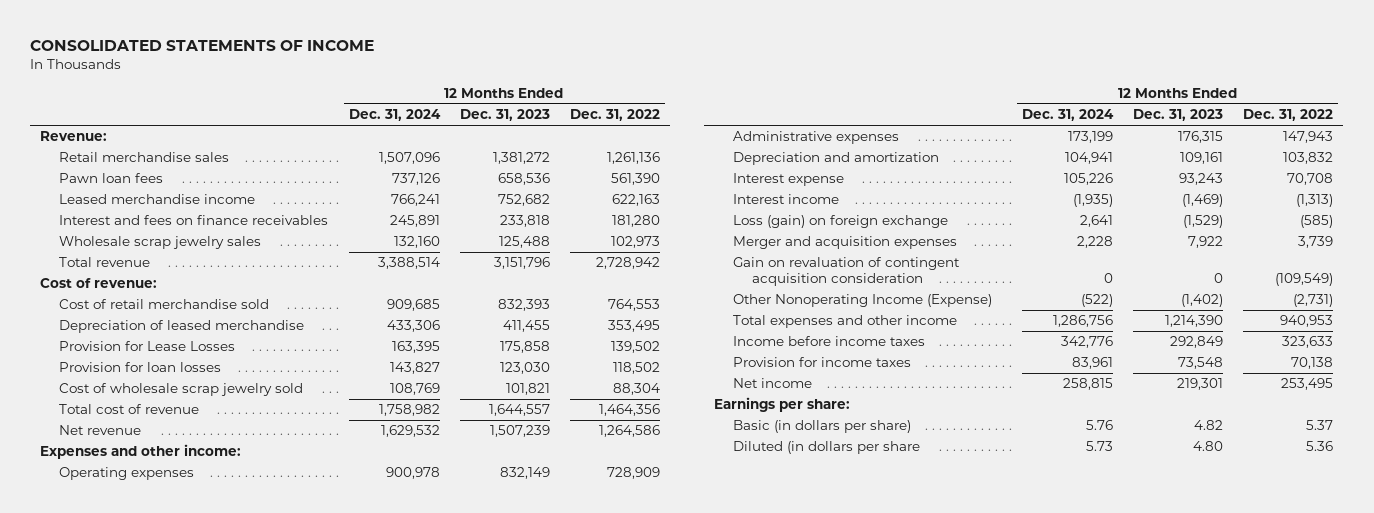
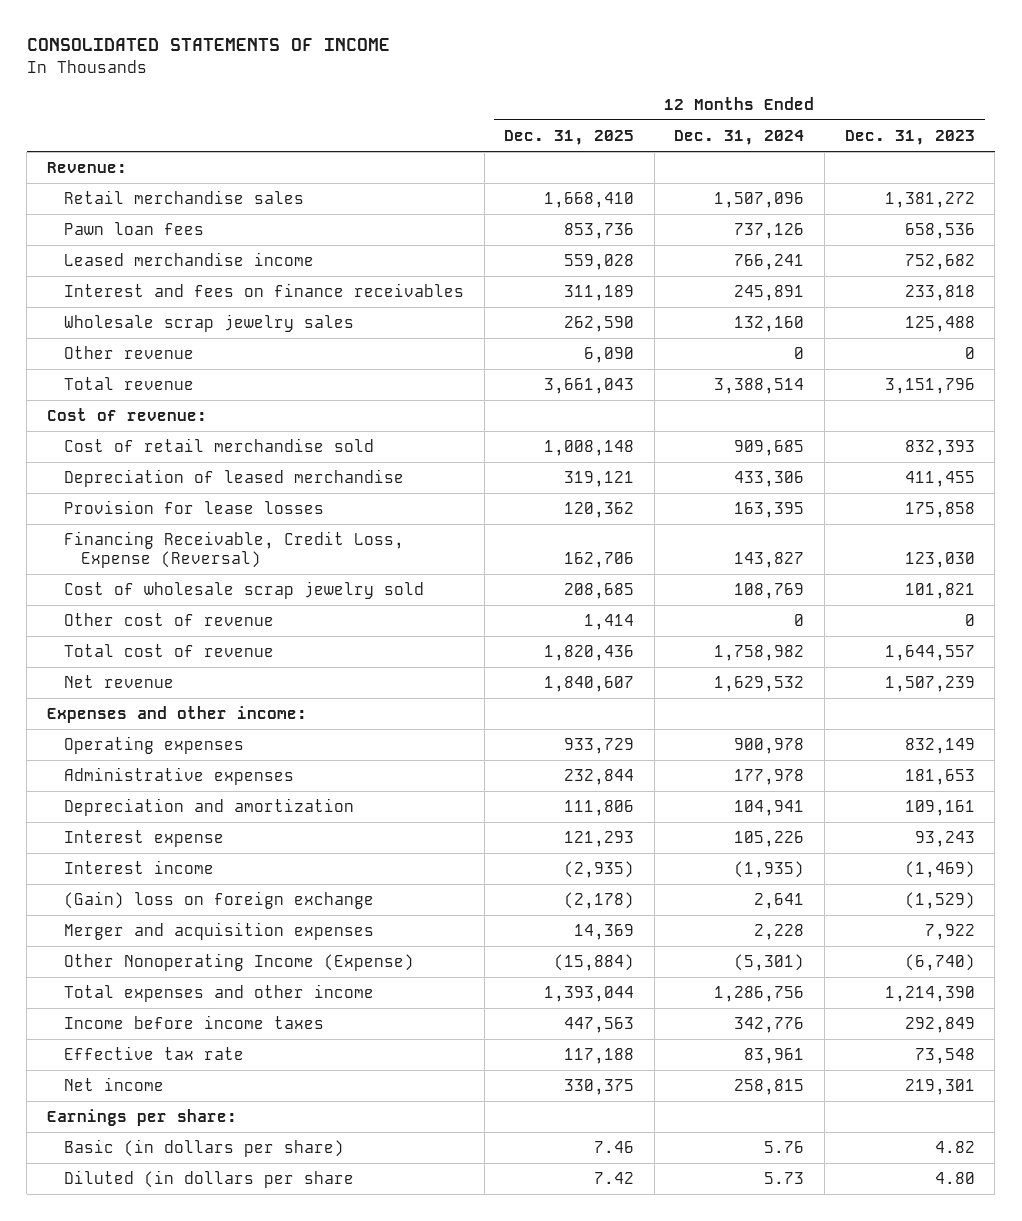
[570,109,661,122] Dec. 31, 2022 -> none
none -> [504,129,635,145] Dec. 31, 2025
none -> [64,346,195,360] Other revenue
[59,341,236,352] Provision for Lease Losses -> [64,500,325,515] Provision for lease losses
[59,362,222,373] Provision for loan losses -> [64,531,405,568] Financing Receivable, Credit Loss, Expense (Reversal)
none -> [64,613,275,627] Other cost of revenue
[1067,131,1113,144] 173,199 -> [734,769,805,786] 177,978
[1178,131,1224,144] 176,315 -> [904,769,975,786] 181,653
[732,215,948,229] Loss (gain) on foreign exchange -> [64,891,375,910] (Gain) loss on foreign exchange
[732,257,960,286] Gain on revaluation of contingent acquisition consideration -> none
[1080,294,1113,308] (522) -> [734,954,805,972] (5,301)
[1181,294,1224,308] (1,402) -> [904,954,975,972] (6,740)
[732,357,911,368] Provision for income taxes -> [64,1046,245,1061] Effective tax rate

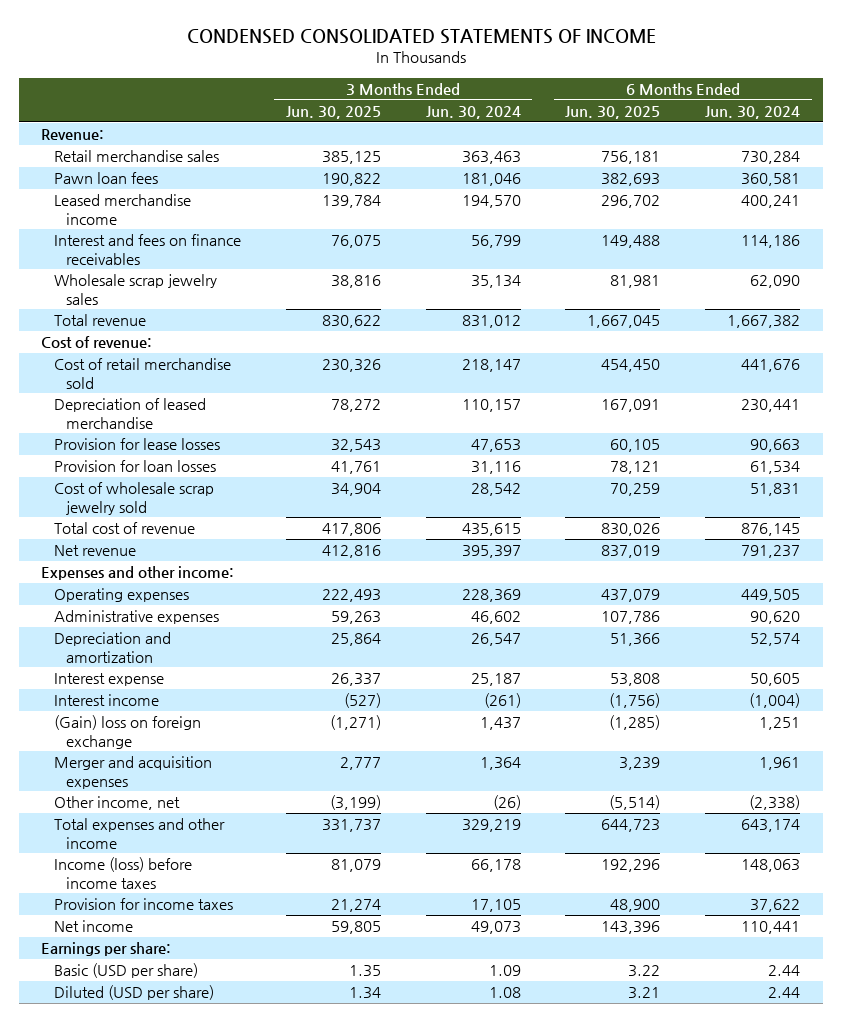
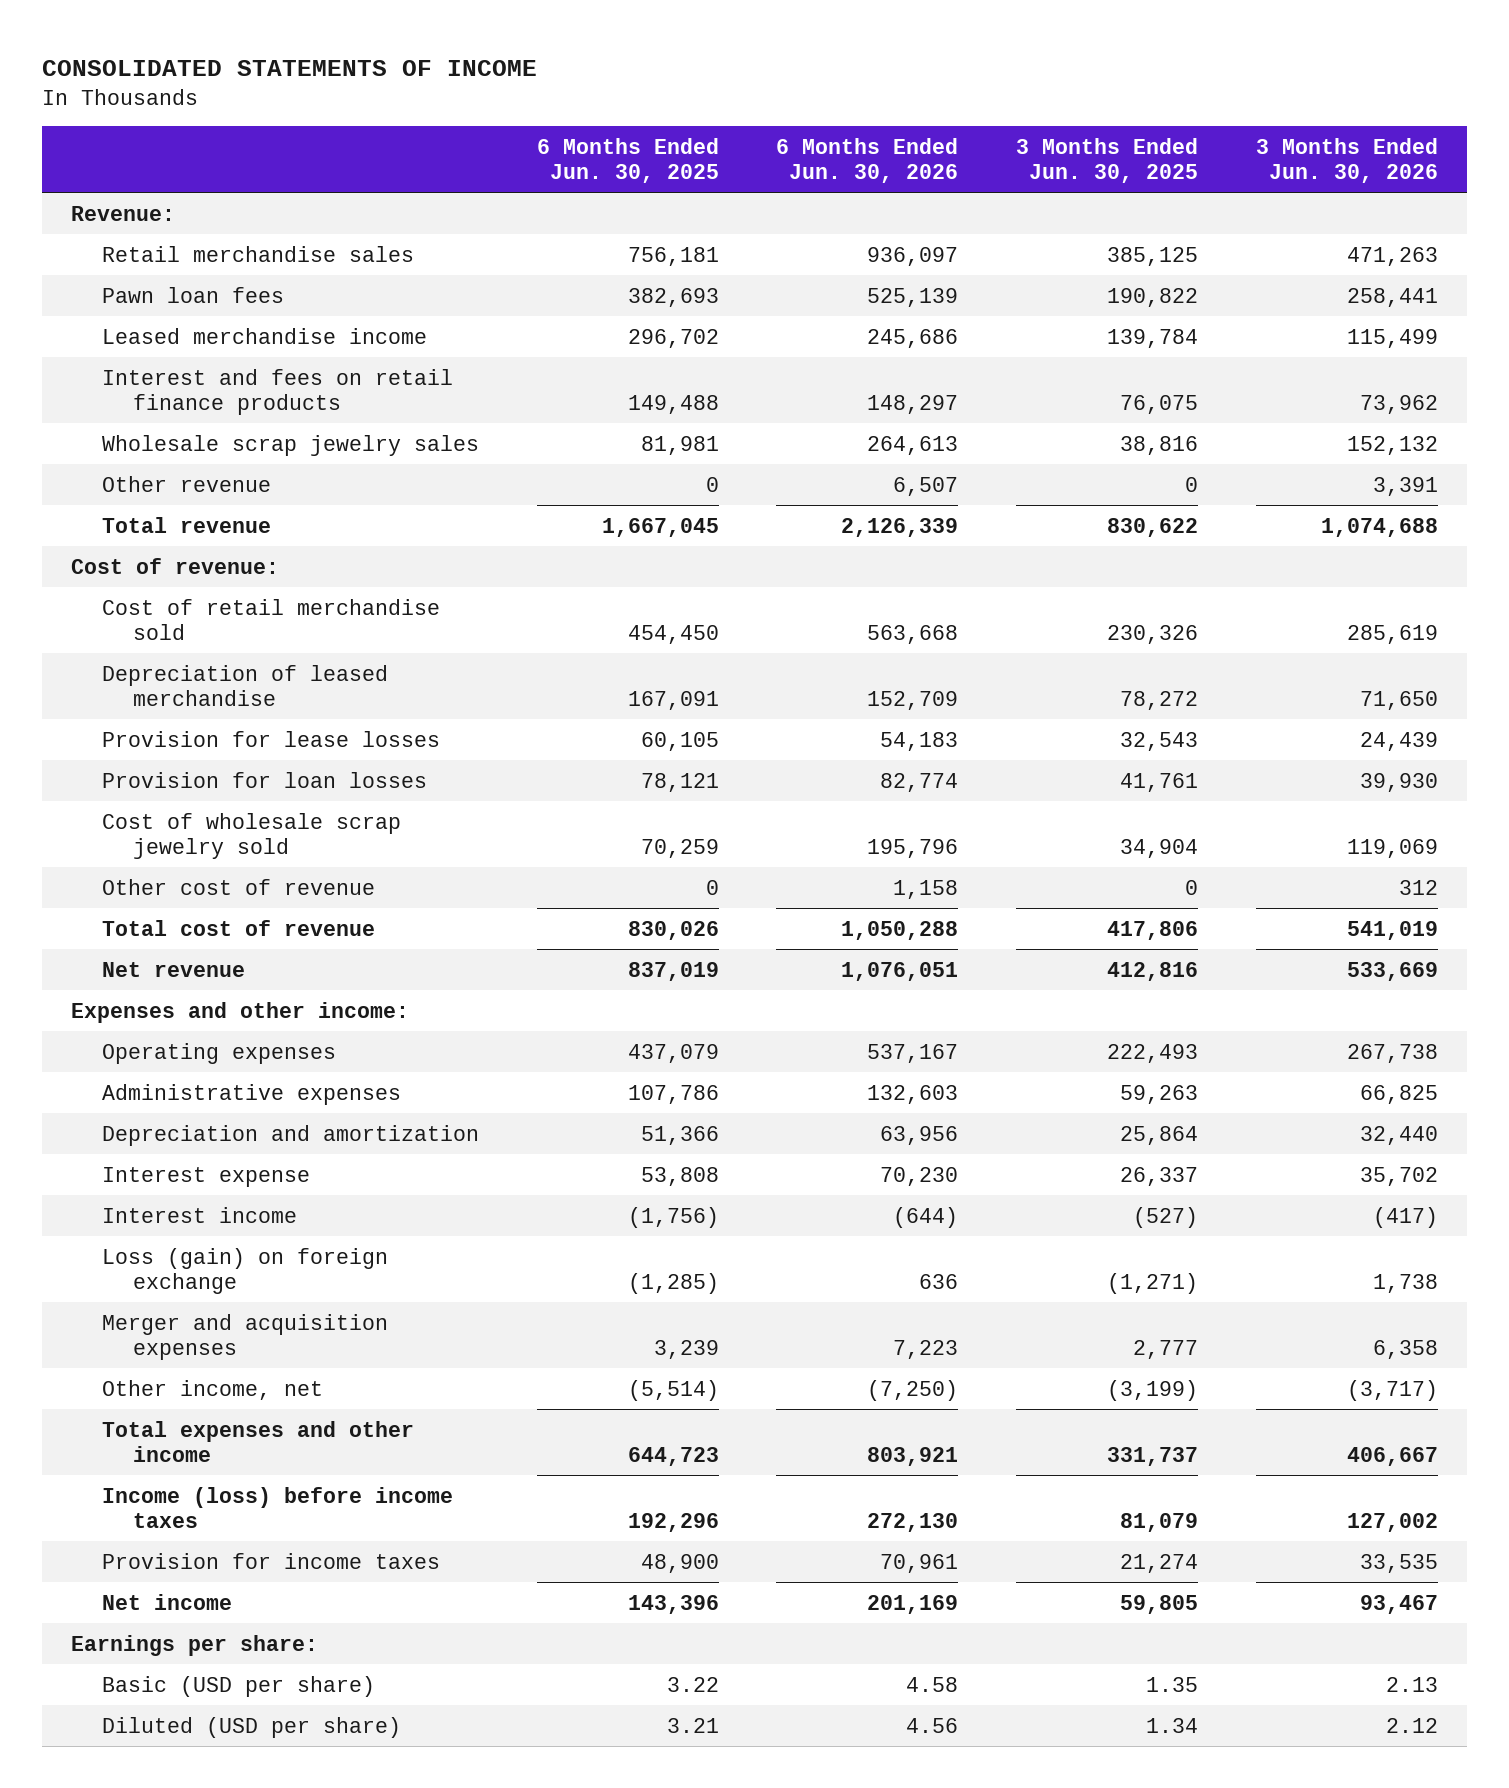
[186,29,656,45] CONDENSED CONSOLIDATED STATEMENTS OF INCOME -> [42,59,538,76] CONSOLIDATED STATEMENTS OF INCOME
[425,105,521,119] Jun. 30, 2024 -> none
[705,105,801,119] Jun. 30, 2024 -> none
none -> [776,137,959,184] 6 Months Ended Jun. 30, 2026
none -> [1256,137,1439,184] 3 Months Ended Jun. 30, 2026
[53,234,241,265] Interest and fees on finance receivables -> [101,368,453,415] Interest and fees on retail finance products
none -> [101,475,271,492] Other revenue
none -> [101,878,375,895] Other cost of revenue
[53,715,201,749] (Gain) loss on foreign exchange -> [101,1247,388,1294] Loss (gain) on foreign exchange

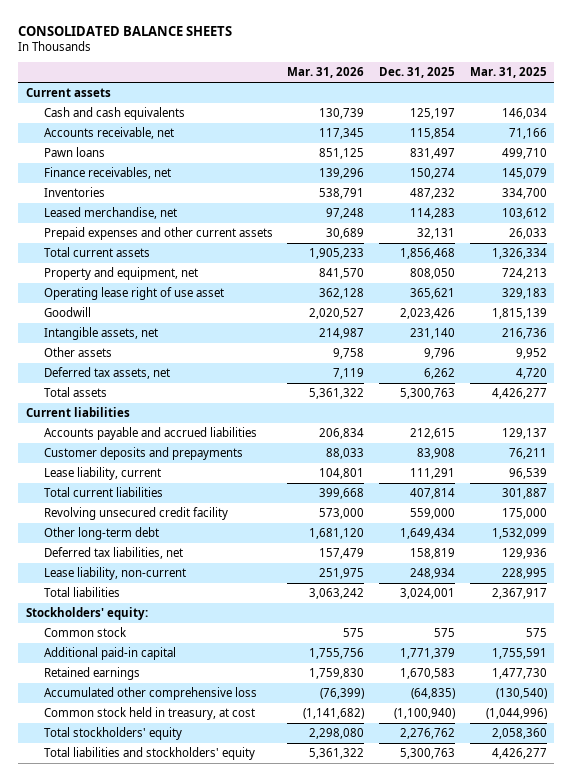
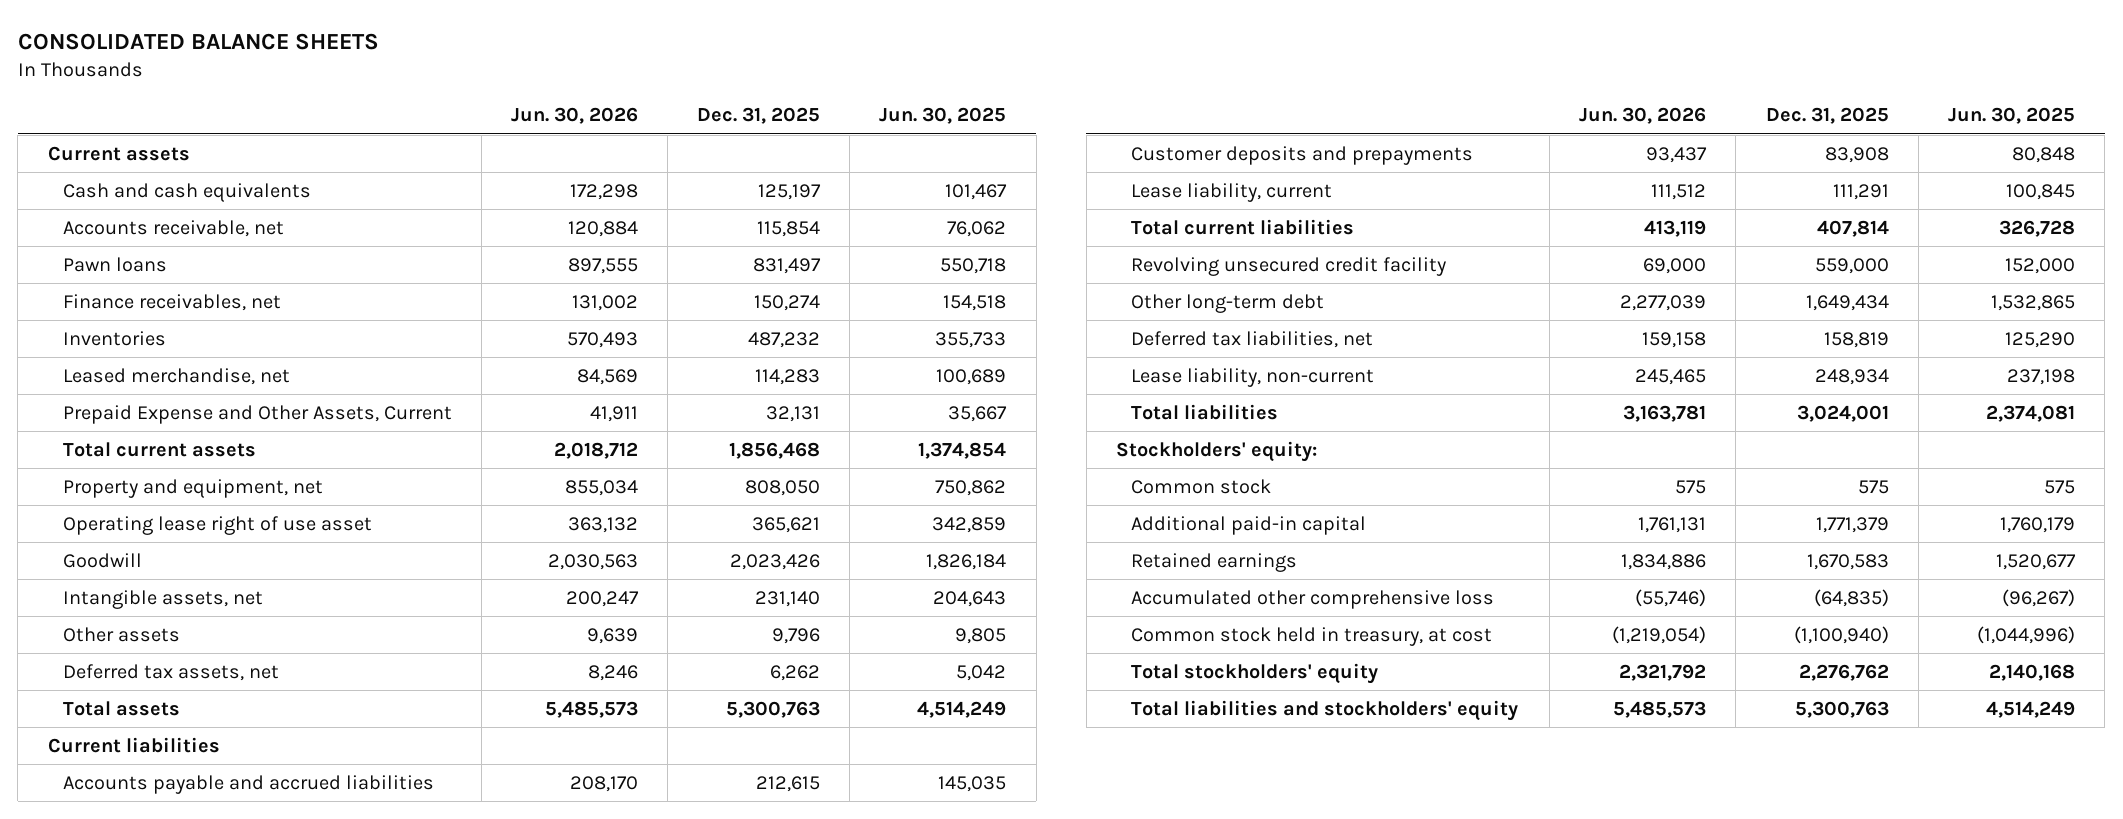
[287,67,365,79] Mar. 31, 2026 -> none
[469,67,547,79] Mar. 31, 2025 -> none
none -> [510,107,638,125] Jun. 30, 2026
none -> [879,107,1007,125] Jun. 30, 2025
[43,227,273,241] Prepaid expenses and other current assets -> [62,404,452,424] Prepaid Expense and Other Assets, Current

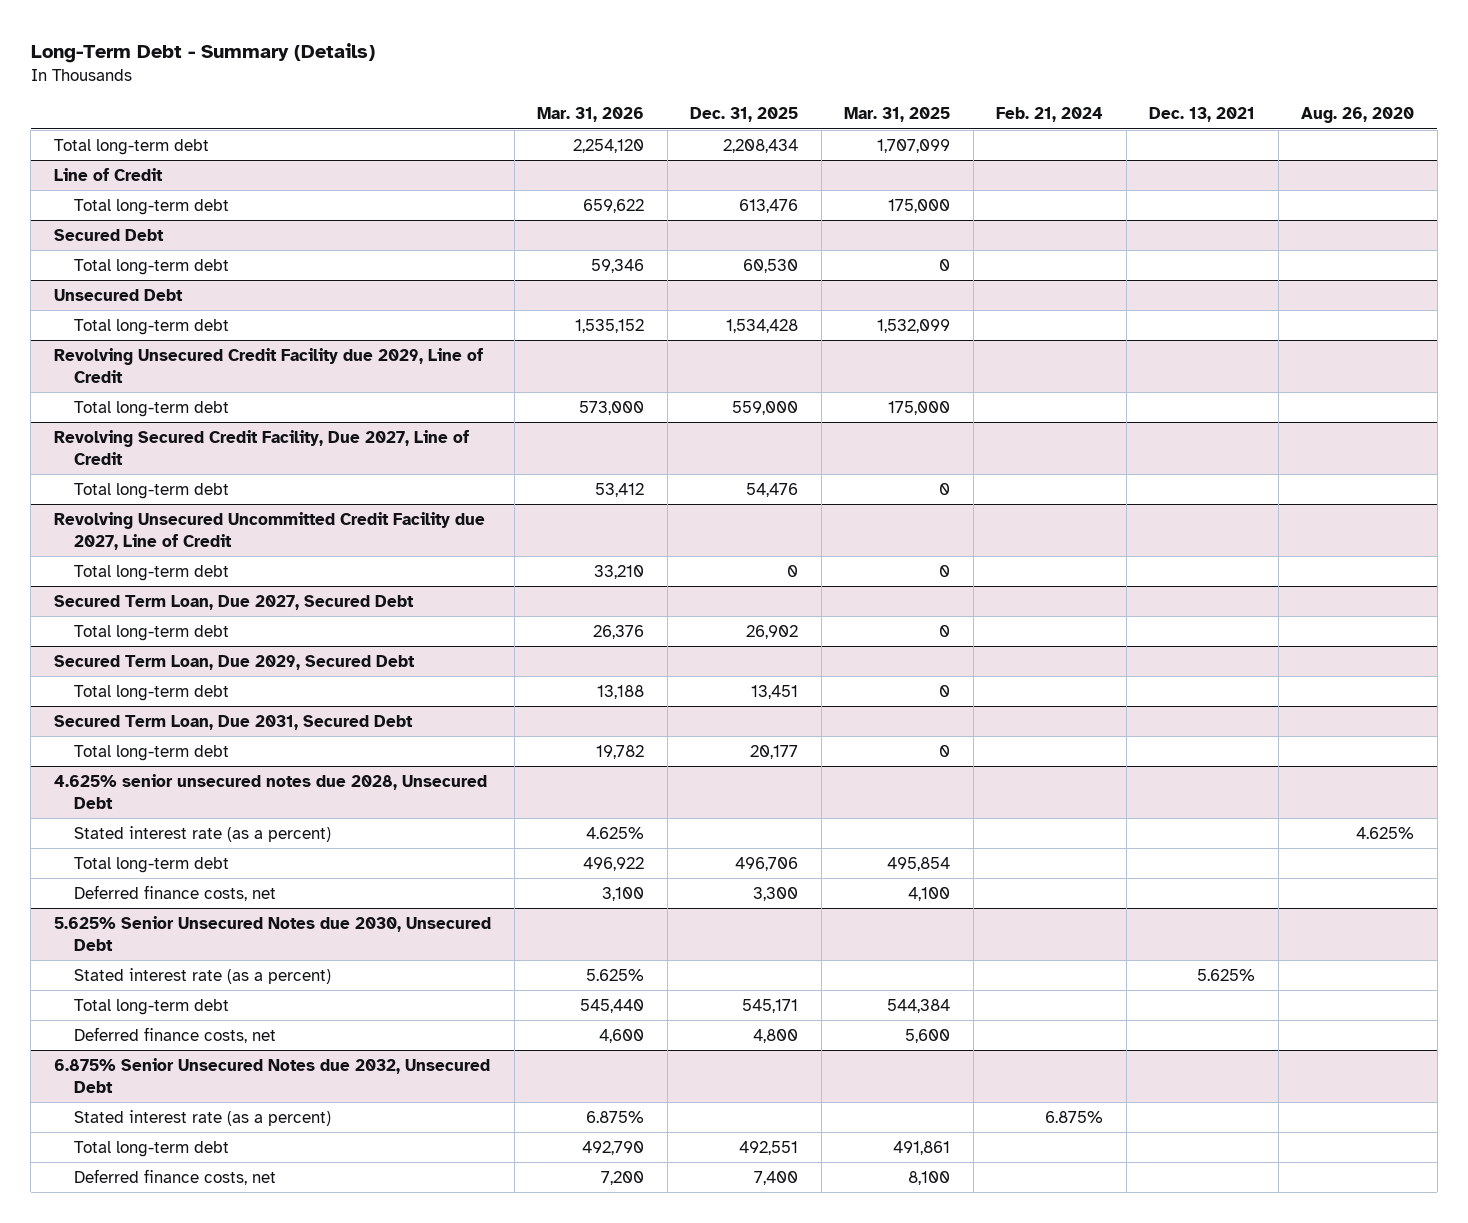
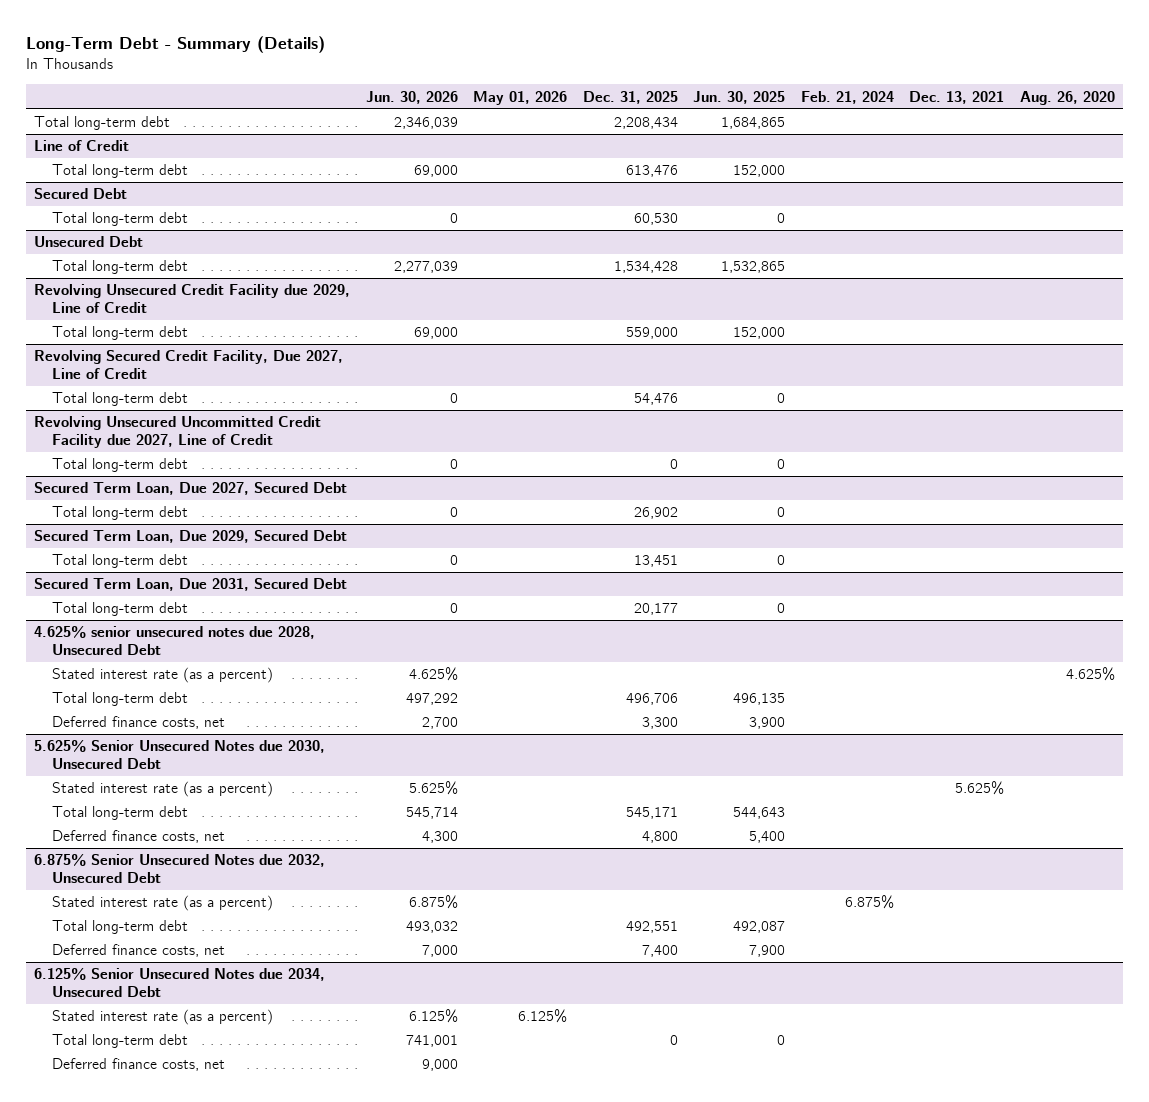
[537,107,645,123] Mar. 31, 2026 -> none
[844,107,951,123] Mar. 31, 2025 -> none
none -> [365,90,458,104] Jun. 30, 2026
none -> [473,90,568,105] May 01, 2026
none -> [693,90,786,104] Jun. 30, 2025
none -> [34,968,326,998] 6.125% Senior Unsecured Notes due 2034, Unsecured Debt
none -> [52,1009,274,1026] Stated interest rate (as a percent)
none -> [52,1034,189,1049] Total long-term debt
none -> [52,1058,226,1072] Deferred finance costs, net

